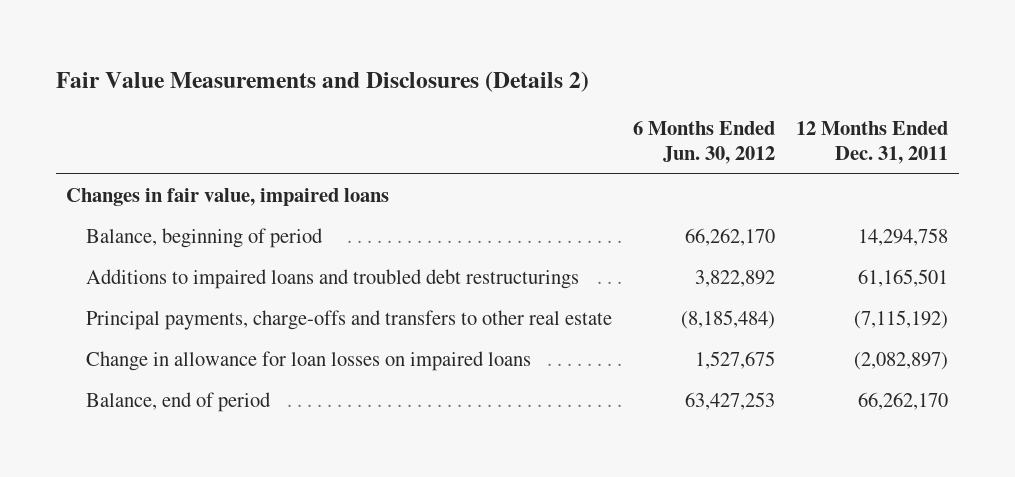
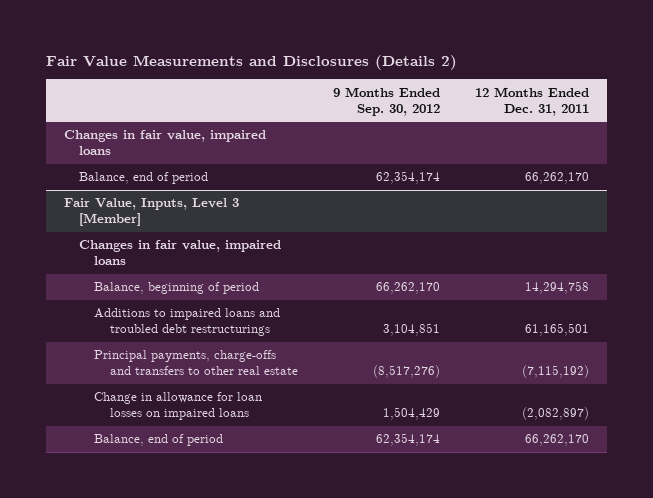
[632,121,775,165] 6 Months Ended Jun. 30, 2012 -> none
none -> [332,86,440,116] 9 Months Ended Sep. 30, 2012
none -> [78,172,208,185] Balance, end of period
none -> [63,198,239,227] Fair Value, Inputs, Level 3 [Member]
none -> [78,240,281,266] Changes in fair value, impaired loans

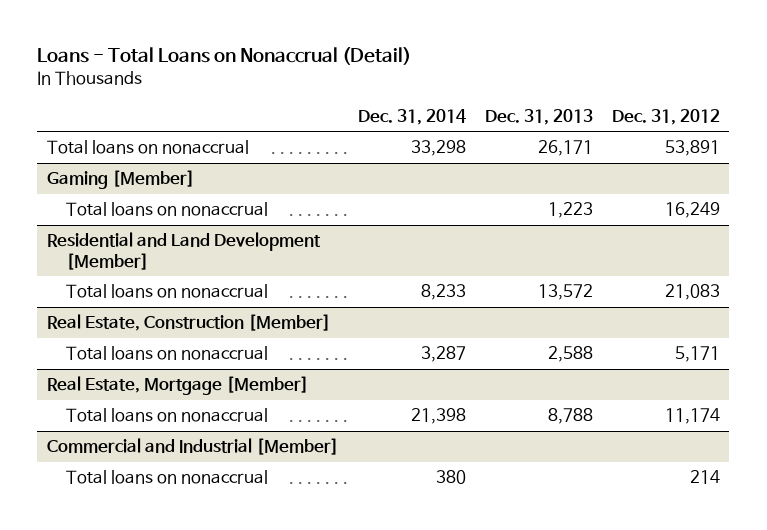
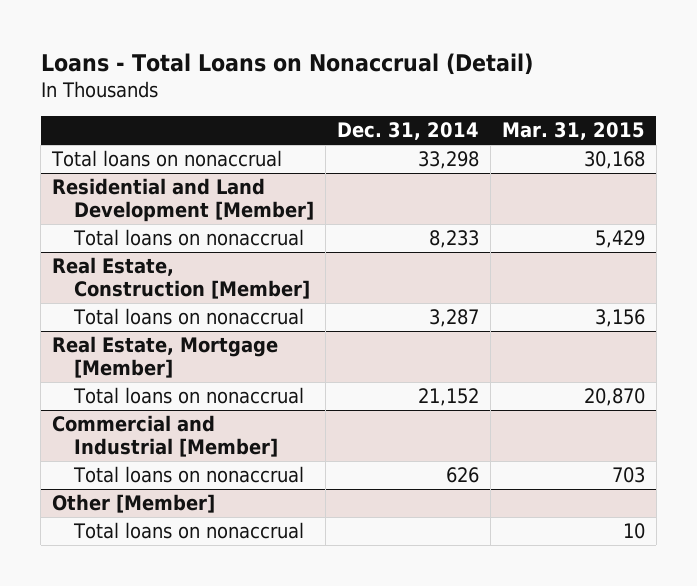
[484,108,593,125] Dec. 31, 2013 -> none
[611,108,720,125] Dec. 31, 2012 -> none
none -> [501,122,645,141] Mar. 31, 2015
[46,170,195,190] Gaming [Member] -> none
[65,202,268,217] Total loans on nonaccrual -> none
[410,408,466,425] 21,398 -> [417,388,479,407] 21,152
[435,470,466,485] 380 -> [445,467,479,484] 626
none -> [52,494,216,514] Other [Member]
none -> [72,522,304,540] Total loans on nonaccrual

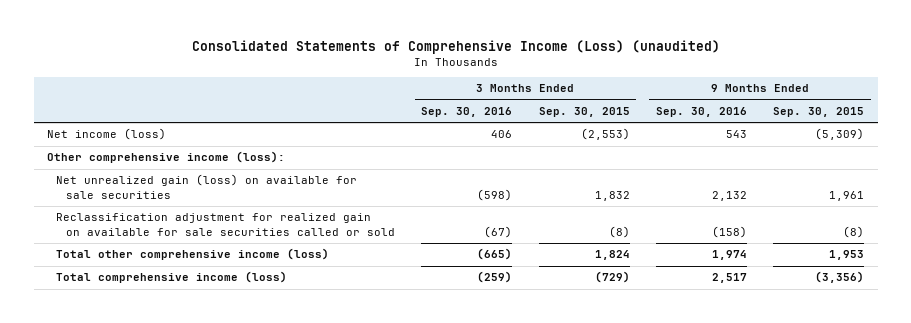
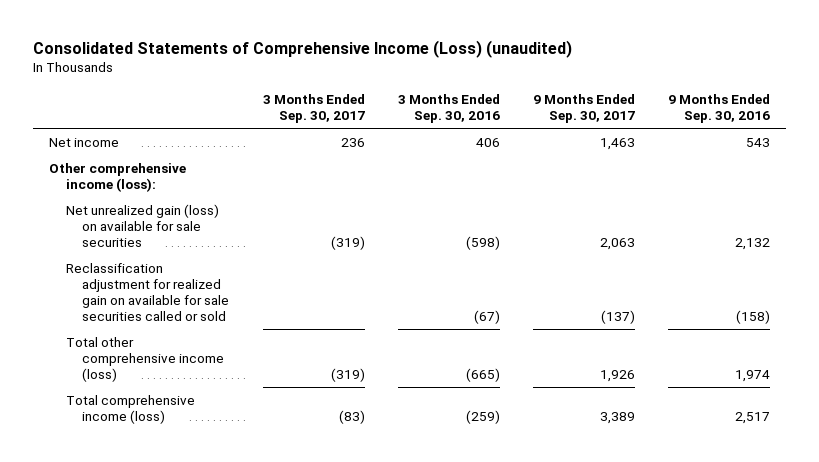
[538,107,630,118] Sep. 30, 2015 -> none
[773,107,865,118] Sep. 30, 2015 -> none
none -> [262,94,365,124] 3 Months Ended Sep. 30, 2017
none -> [532,94,635,124] 9 Months Ended Sep. 30, 2017
[46,128,166,141] Net income (loss) -> [49,138,120,148] Net income

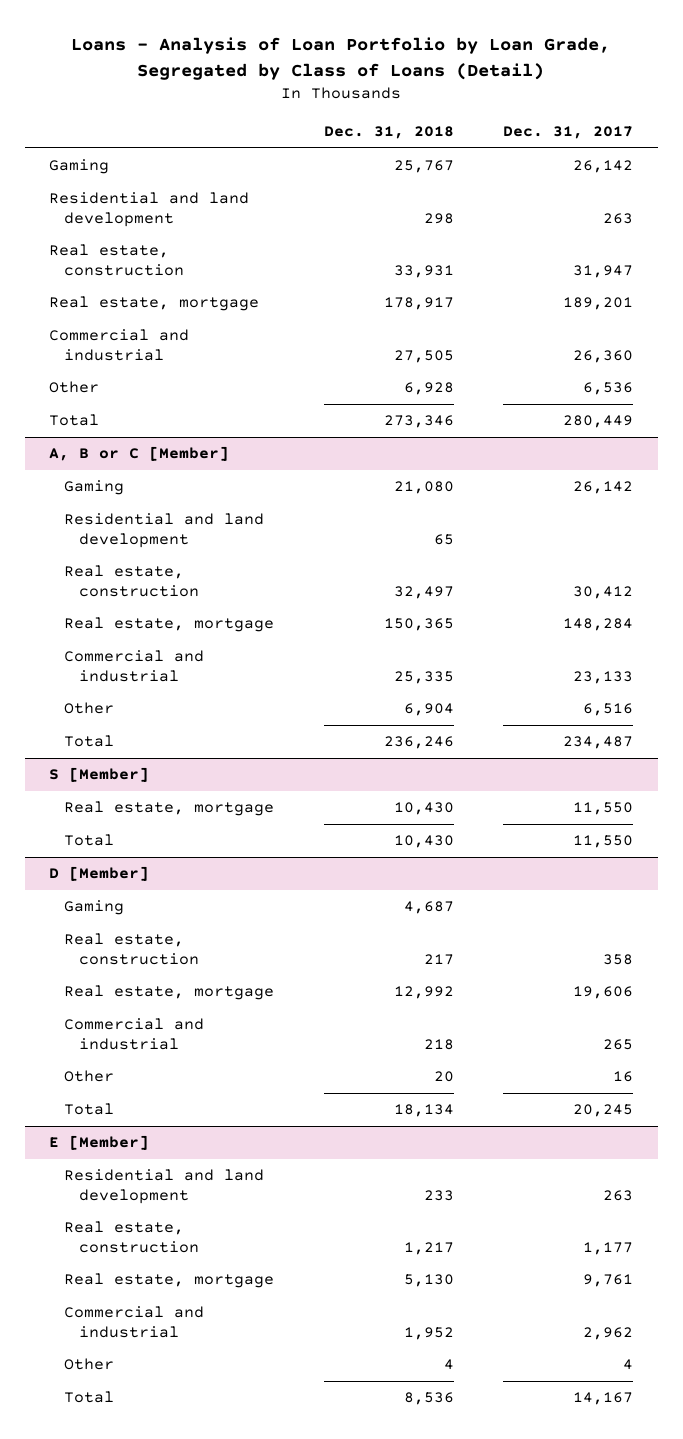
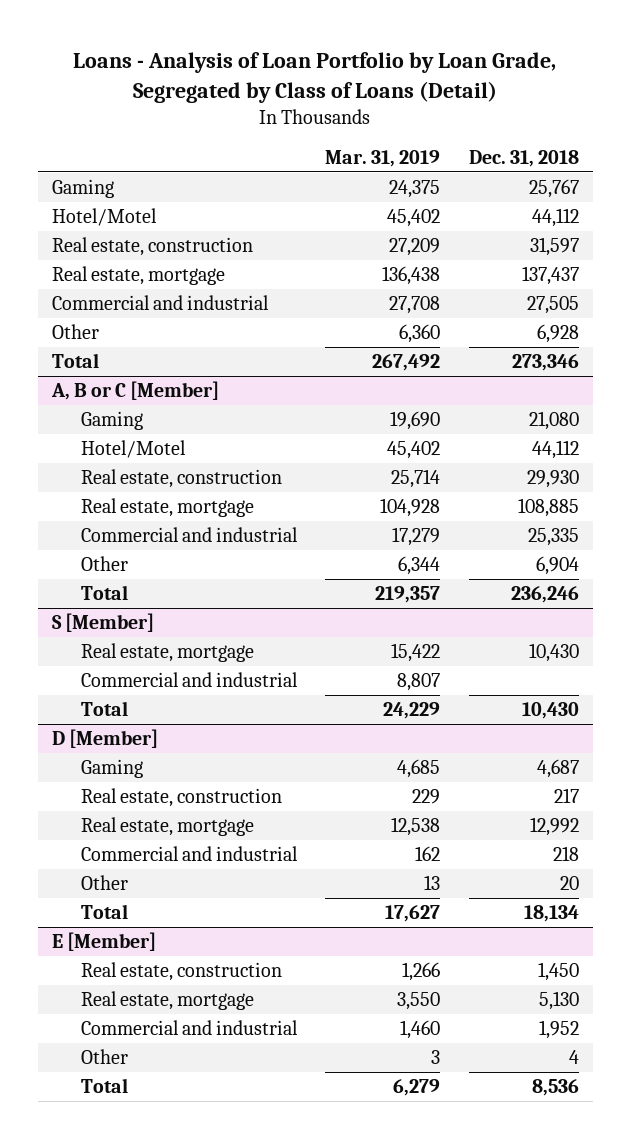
[503,126,634,140] Dec. 31, 2017 -> none
none -> [325,149,441,167] Mar. 31, 2019
[49,192,250,227] Residential and land development -> none
none -> [51,207,157,226] Hotel/Motel
[393,264,454,278] 33,931 -> [529,236,579,256] 31,597
[383,297,454,311] 178,917 -> [521,265,579,285] 137,437
[64,513,265,548] Residential and land development -> none
none -> [80,439,186,458] Hotel/Motel
[393,585,454,599] 32,497 -> [526,469,579,488] 29,930
[383,618,454,632] 150,365 -> [517,497,579,517] 108,885
none -> [80,671,298,687] Commercial and industrial
[64,1169,265,1204] Residential and land development -> none
[403,1241,454,1255] 1,217 -> [537,961,579,981] 1,450

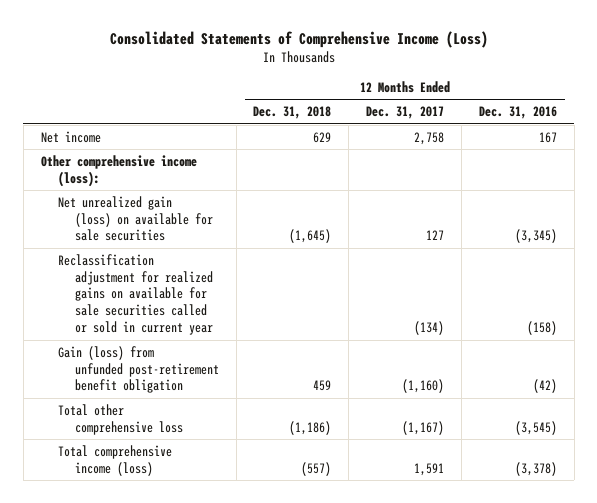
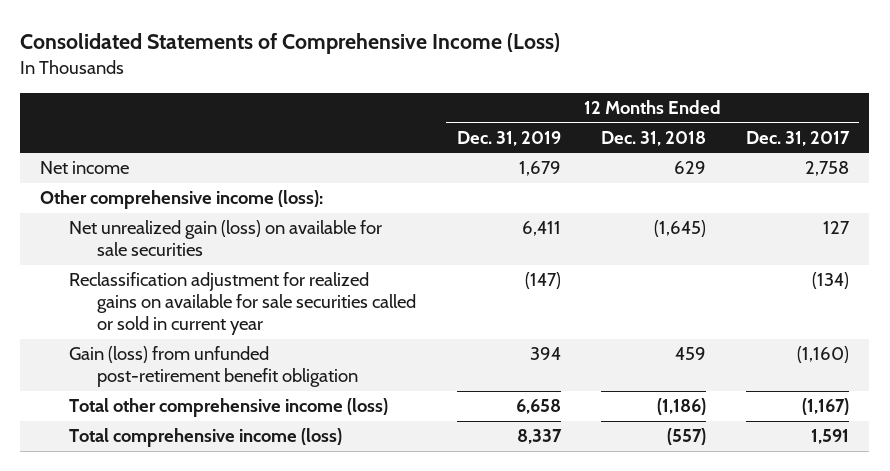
[478,106,557,120] Dec. 31, 2016 -> none
none -> [456,131,561,147] Dec. 31, 2019
[57,403,183,435] Total other comprehensive loss -> [68,398,388,418] Total other comprehensive income (loss)

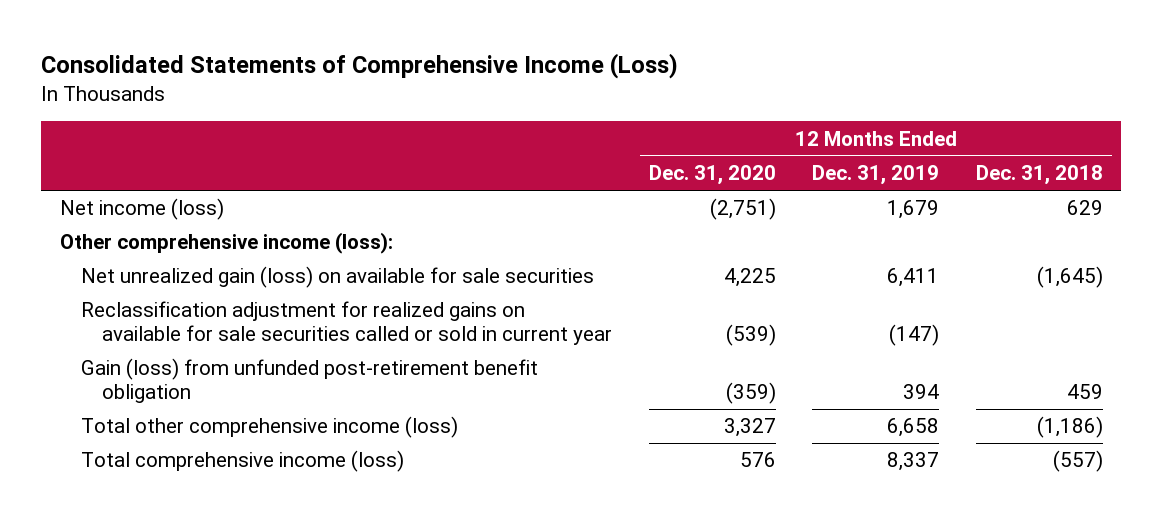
[746,131,851,147] Dec. 31, 2017 -> none
none -> [648,165,776,186] Dec. 31, 2020
[40,161,130,175] Net income -> [59,198,224,221] Net income (loss)

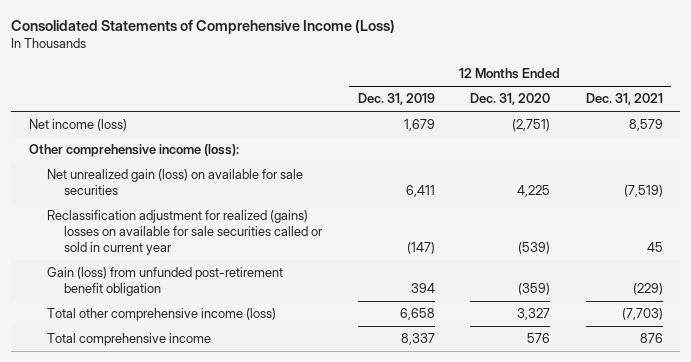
[976,165,1104,186] Dec. 31, 2018 -> none
none -> [585,93,663,106] Dec. 31, 2021
[80,301,613,346] Reclassification adjustment for realized gains on available for sale securities called or sold in current year -> [46,210,323,256] Reclassification adjustment for realized (gains) losses on available for sale securities called or sold in current year
[80,450,404,473] Total comprehensive income (loss) -> [46,333,211,347] Total comprehensive income

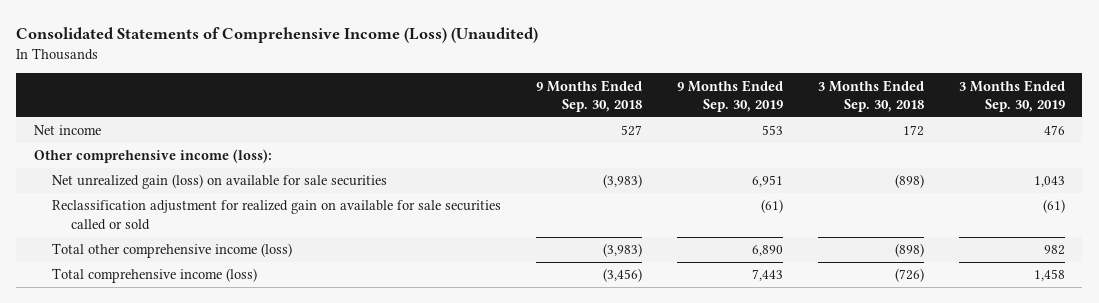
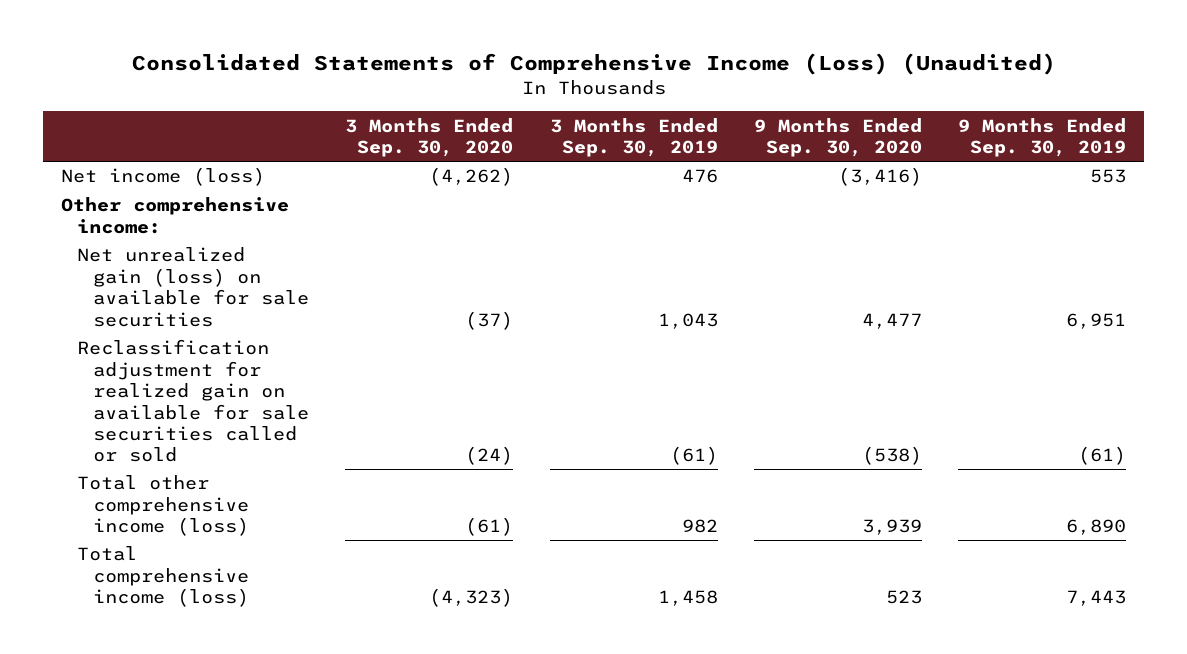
[536,79,643,113] 9 Months Ended Sep. 30, 2018 -> none
[817,79,924,113] 3 Months Ended Sep. 30, 2018 -> none
none -> [345,117,514,158] 3 Months Ended Sep. 30, 2020
none -> [753,117,922,158] 9 Months Ended Sep. 30, 2020
[33,125,101,136] Net income -> [61,167,266,187] Net income (loss)
[33,149,272,164] Other comprehensive income (loss): -> [61,197,290,234] Other comprehensive income:

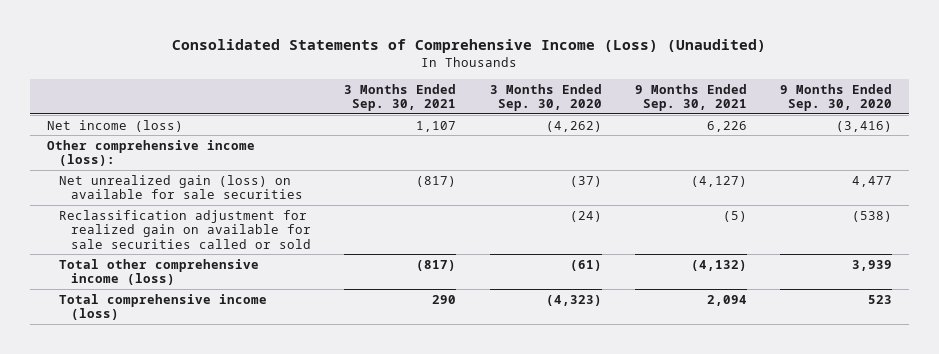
[549,117,718,158] 3 Months Ended Sep. 30, 2019 -> none
[958,117,1127,158] 9 Months Ended Sep. 30, 2019 -> none
none -> [344,83,457,112] 3 Months Ended Sep. 30, 2021
none -> [634,83,747,112] 9 Months Ended Sep. 30, 2021
[61,197,290,234] Other comprehensive income: -> [46,139,255,167] Other comprehensive income (loss):

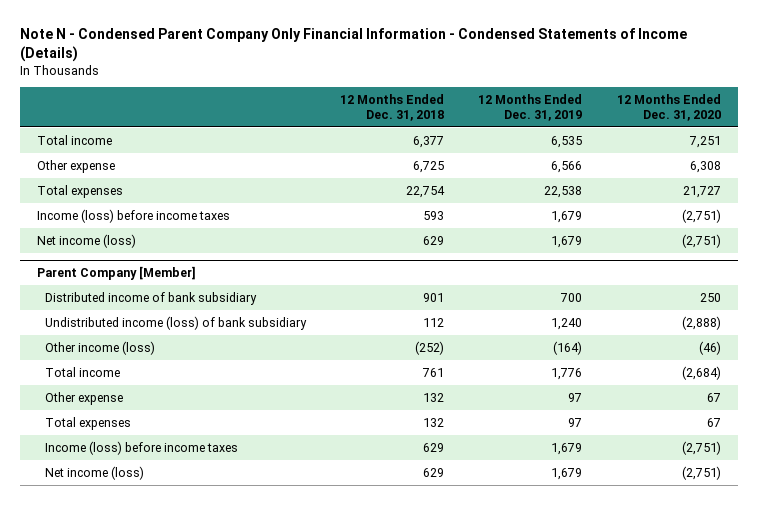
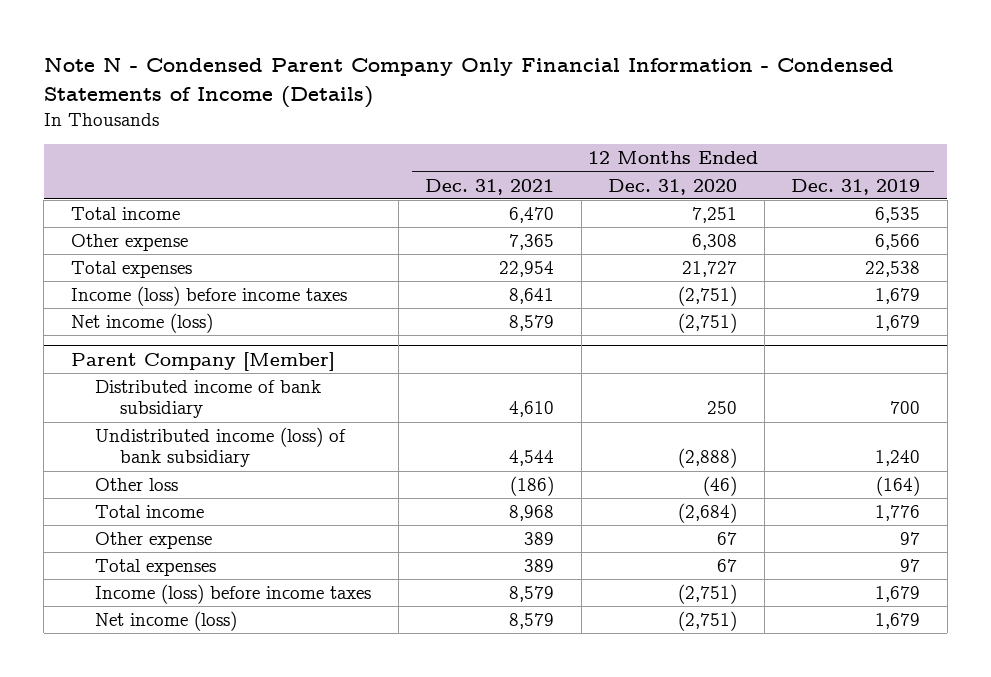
[340,93,445,121] 12 Months Ended Dec. 31, 2018 -> none
none -> [425,178,555,195] Dec. 31, 2021
[45,340,156,355] Other income (loss) -> [95,478,179,492] Other loss

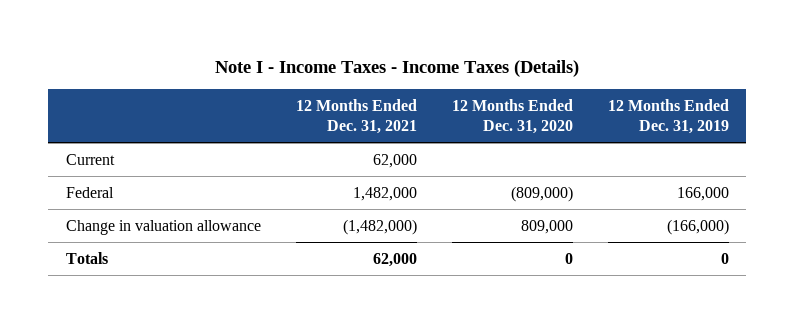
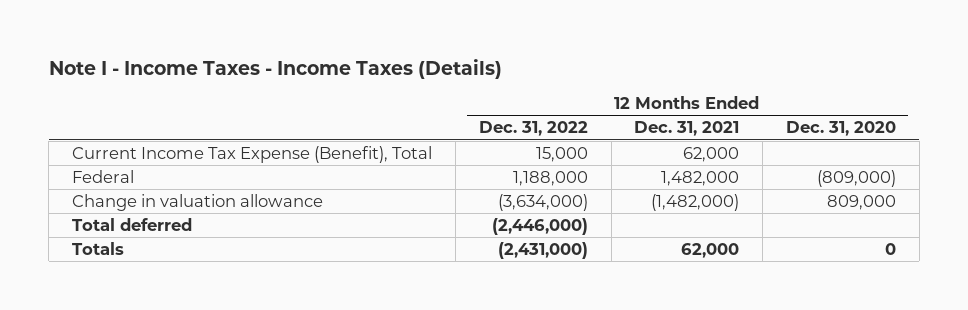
[607,98,729,134] 12 Months Ended Dec. 31, 2019 -> none
none -> [478,121,588,137] Dec. 31, 2022
[65,153,115,165] Current -> [72,145,433,163] Current Income Tax Expense (Benefit), Total
none -> [72,217,193,231] Total deferred

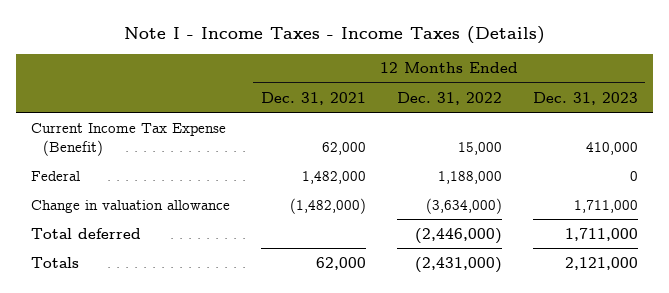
[786,121,897,137] Dec. 31, 2020 -> none
none -> [532,91,638,105] Dec. 31, 2023
[72,145,433,163] Current Income Tax Expense (Benefit), Total -> [31,122,227,156] Current Income Tax Expense (Benefit)

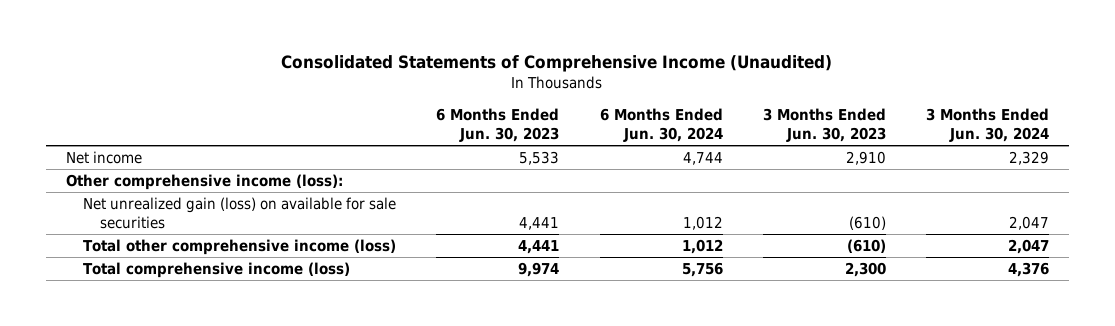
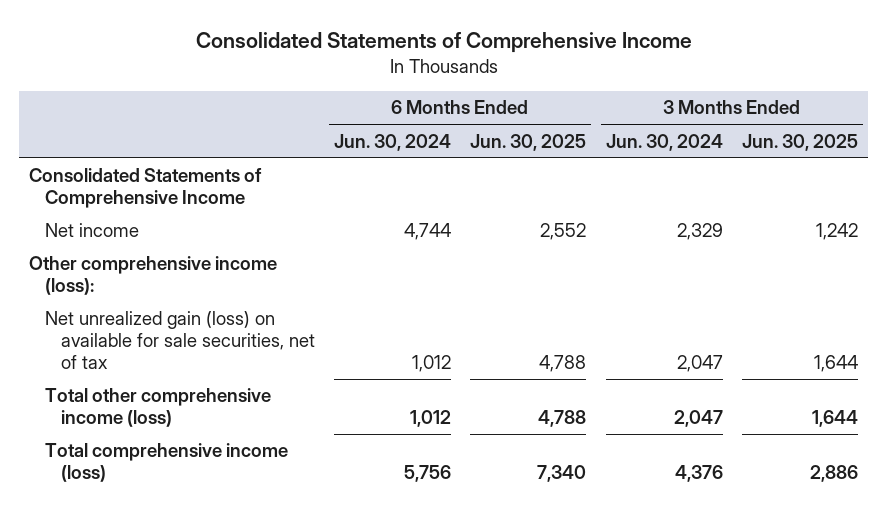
[281,55,833,73] Consolidated Statements of Comprehensive Income (Unaudited) -> [195,31,692,53] Consolidated Statements of Comprehensive Income
[436,107,560,142] 6 Months Ended Jun. 30, 2023 -> none
[762,107,886,142] 3 Months Ended Jun. 30, 2023 -> none
none -> [470,133,587,151] Jun. 30, 2025
none -> [742,133,859,151] Jun. 30, 2025
none -> [29,168,263,209] Consolidated Statements of Comprehensive Income
[82,197,396,230] Net unrealized gain (loss) on available for sale securities -> [44,311,315,369] Net unrealized gain (loss) on available for sale securities, net of tax

